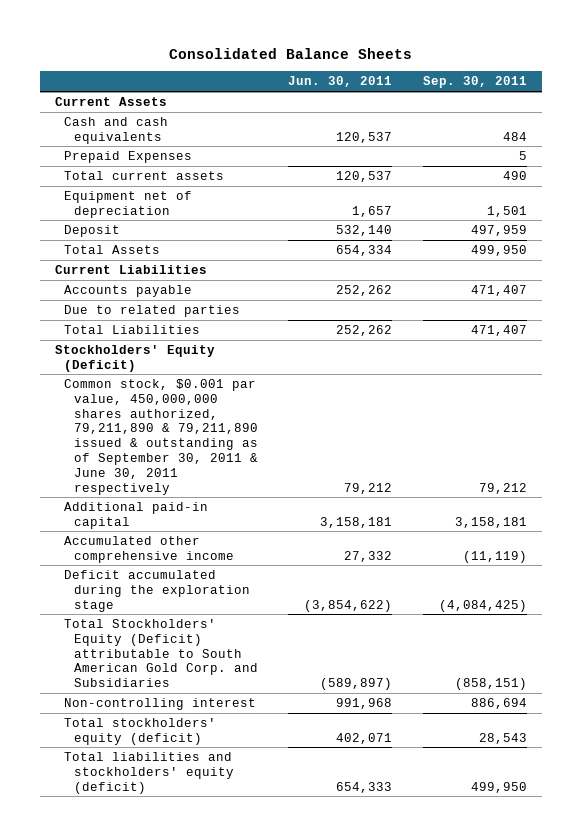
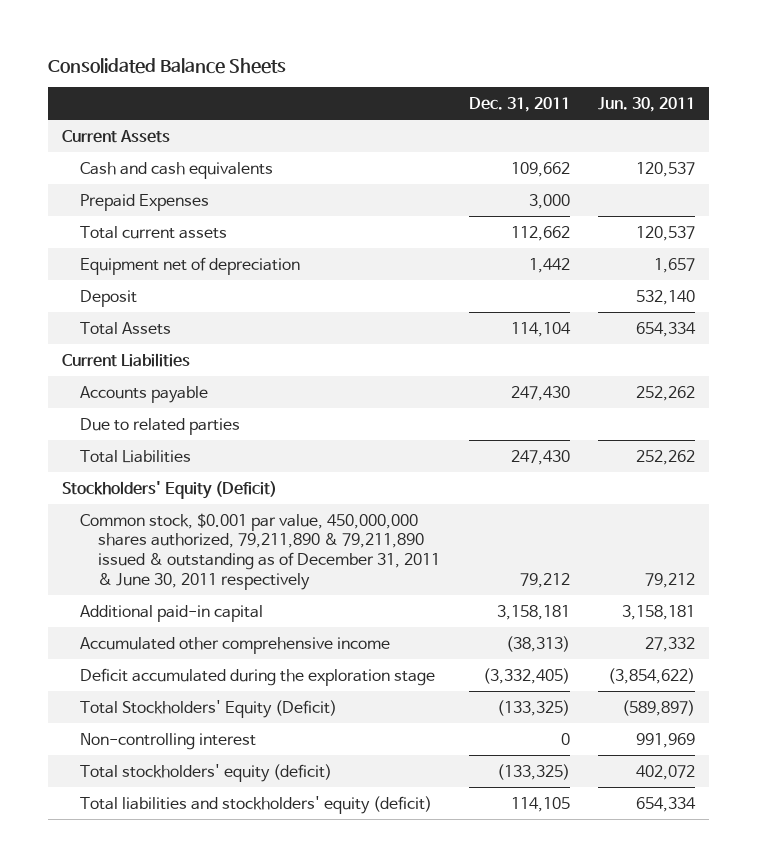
[422,76,527,89] Sep. 30, 2011 -> none
none -> [468,96,570,112] Dec. 31, 2011
[64,378,259,495] Common stock, $0.001 par value, 450,000,000 shares authorized, 79,211,890 & 79,211,890 issued & outstanding as of September 30, 2011 & June 30, 2011 respectively -> [80,512,441,591] Common stock, $0.001 par value, 450,000,000 shares authorized, 79,211,890 & 79,211,890 issued & outstanding as of December 31, 2011 & June 30, 2011 respectively
[64,618,259,688] Total Stockholders' Equity (Deficit) attributable to South American Gold Corp. and Subsidiaries -> [80,699,338,718] Total Stockholders' Equity (Deficit)
[336,697,393,709] 991,968 -> [636,732,696,748] 991,969
[336,732,393,744] 402,071 -> [636,764,696,780] 402,072
[336,781,393,793] 654,333 -> [636,796,697,812] 654,334

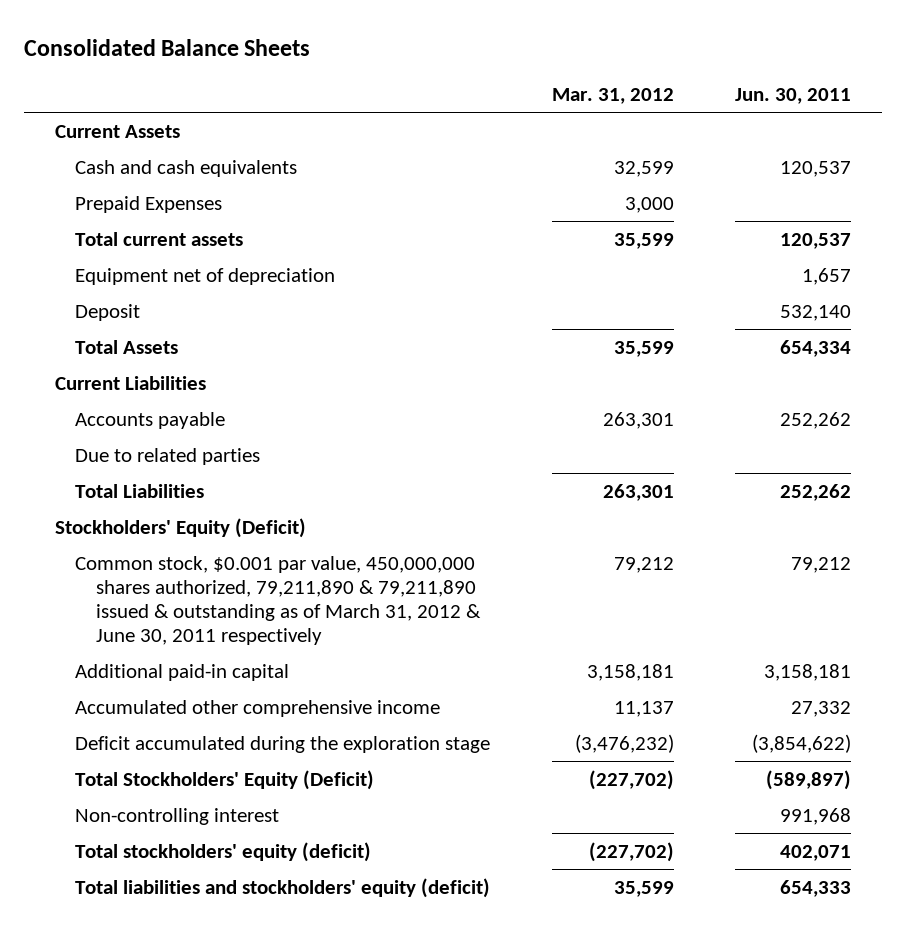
[468,96,570,112] Dec. 31, 2011 -> none
none -> [551,88,674,105] Mar. 31, 2012
[80,512,441,591] Common stock, $0.001 par value, 450,000,000 shares authorized, 79,211,890 & 79,211,890 issued & outstanding as of December 31, 2011 & June 30, 2011 respectively -> [75,555,481,645] Common stock, $0.001 par value, 450,000,000 shares authorized, 79,211,890 & 79,211,890 issued & outstanding as of March 31, 2012 & June 30, 2011 respectively
[636,732,696,748] 991,969 -> [780,807,852,825] 991,968
[636,764,696,780] 402,072 -> [780,844,852,861] 402,071
[636,796,697,812] 654,334 -> [780,879,852,897] 654,333

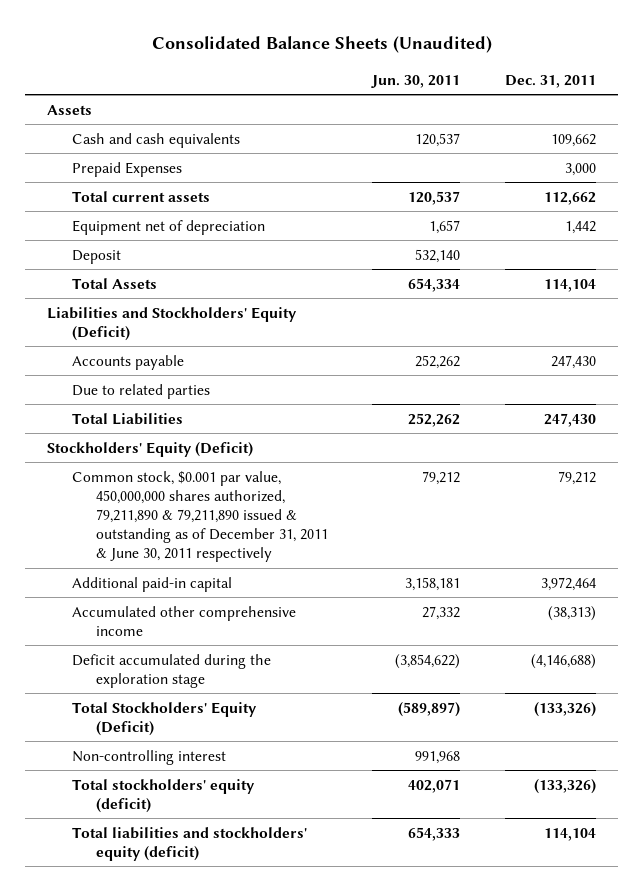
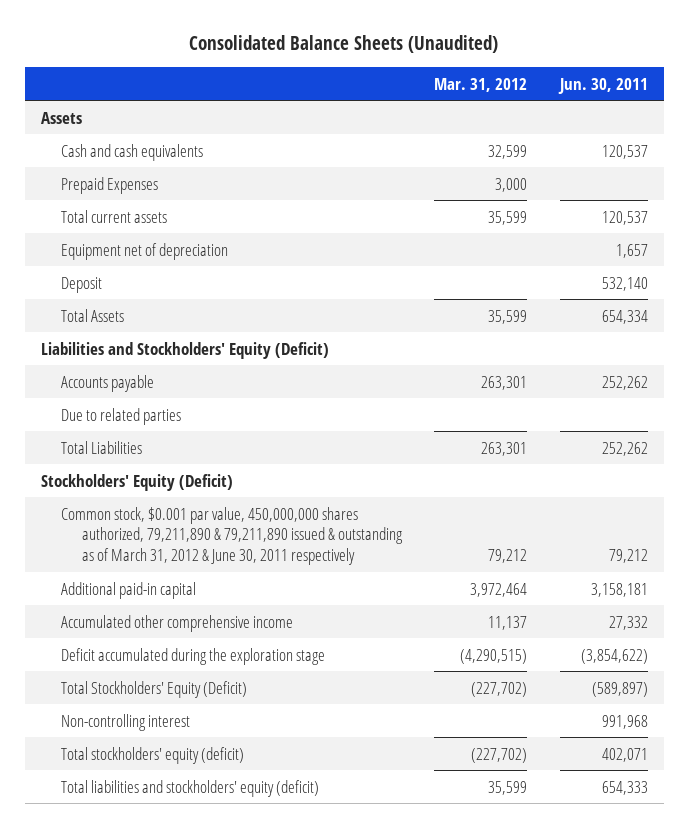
[504,74,596,88] Dec. 31, 2011 -> none
none -> [434,77,528,92] Mar. 31, 2012
[71,470,328,563] Common stock, $0.001 par value, 450,000,000 shares authorized, 79,211,890 & 79,211,890 issued & outstanding as of December 31, 2011 & June 30, 2011 respectively -> [61,506,403,566] Common stock, $0.001 par value, 450,000,000 shares authorized, 79,211,890 & 79,211,890 issued & outstanding as of March 31, 2012 & June 30, 2011 respectively

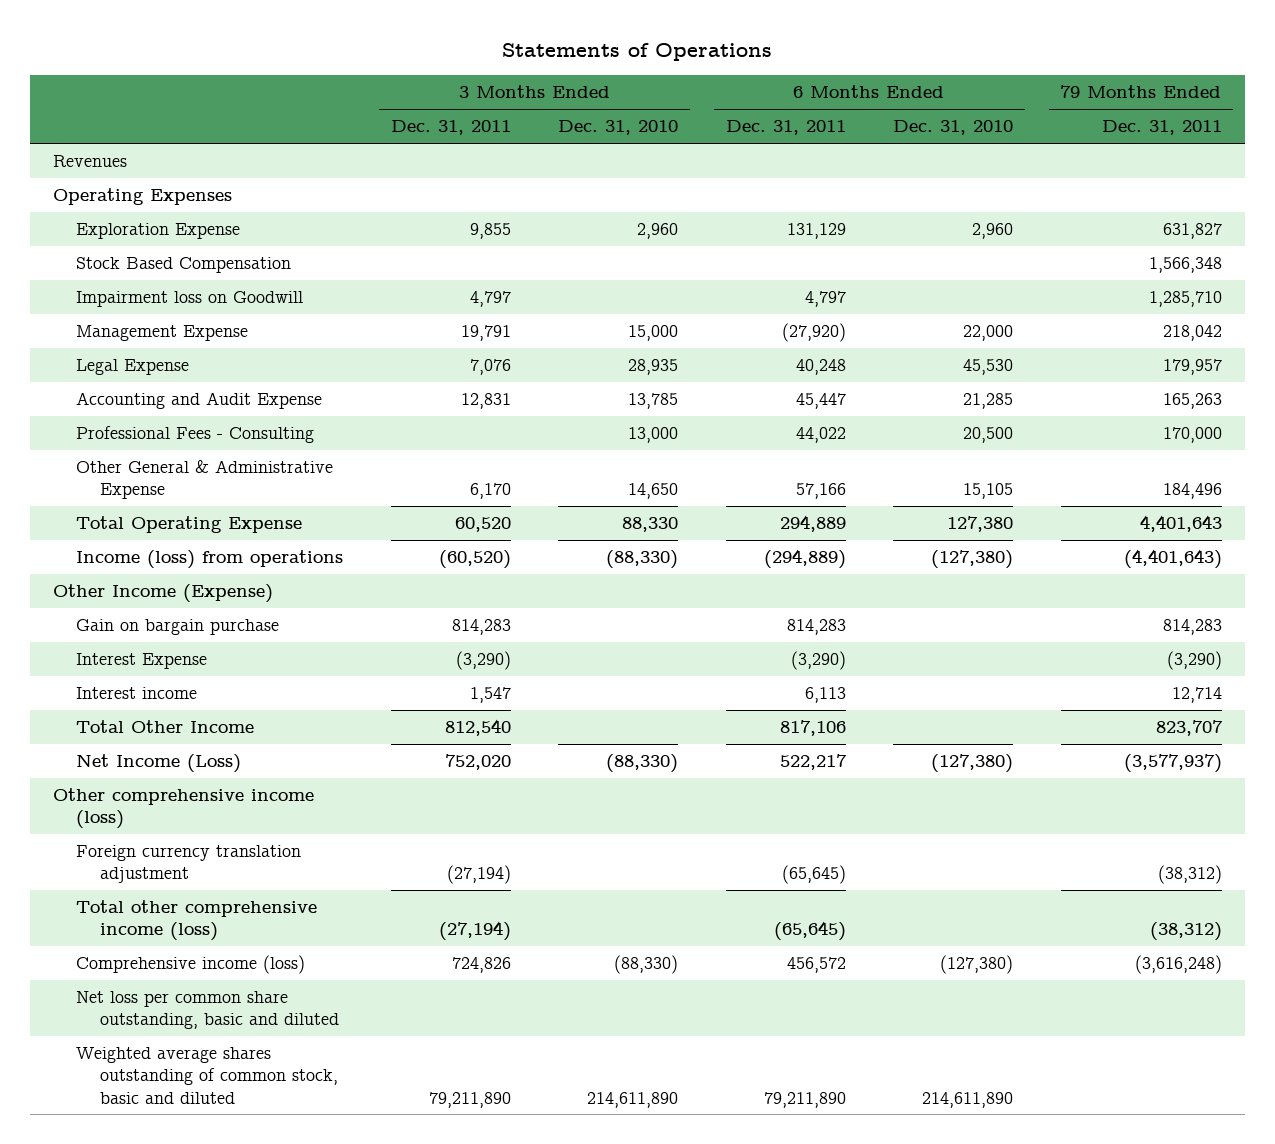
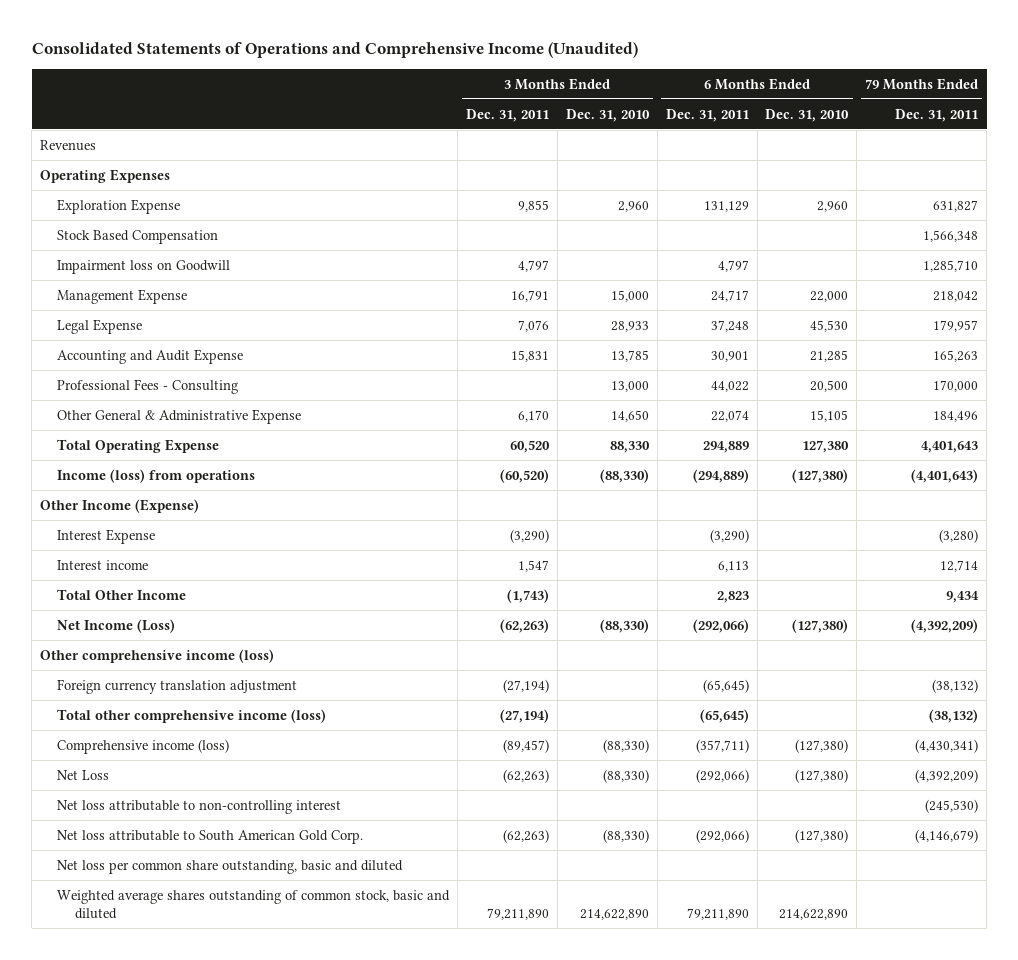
[502,43,773,62] Statements of Operations -> [31,42,638,59] Consolidated Statements of Operations and Comprehensive Income (Unaudited)
[460,325,511,342] 19,791 -> [511,289,550,302] 16,791
[781,323,846,343] (27,920) -> [710,289,749,302] 24,717
[628,359,679,376] 28,935 -> [610,320,649,332] 28,933
[795,359,846,376] 40,248 -> [710,319,749,332] 37,248
[460,393,511,410] 12,831 -> [511,349,550,362] 15,831
[795,393,846,410] 45,447 -> [710,350,749,362] 30,901
[795,483,846,500] 57,166 -> [710,409,749,422] 22,074
[76,619,280,636] Gain on bargain purchase -> none
[1166,651,1222,671] (3,290) -> [939,528,979,543] (3,280)
[444,719,511,737] 812,540 -> [507,588,550,603] (1,743)
[779,720,846,737] 817,106 -> [716,590,749,603] 2,823
[1155,720,1223,737] 823,707 -> [946,590,980,603] 9,434
[444,754,511,771] 752,020 -> [500,618,550,633] (62,263)
[779,754,847,771] 522,217 -> [692,618,749,633] (292,066)
[1123,754,1222,774] (3,577,937) -> [911,618,979,633] (4,392,209)
[1157,865,1222,885] (38,312) -> [932,678,979,693] (38,132)
[1149,922,1222,942] (38,312) -> [929,708,979,723] (38,132)
[451,957,511,974] 724,826 -> [503,738,550,753] (89,457)
[786,957,846,974] 456,572 -> [695,738,749,753] (357,711)
[1134,955,1222,975] (3,616,248) -> [915,738,979,753] (4,430,341)
none -> [57,769,110,780] Net Loss
none -> [57,799,342,814] Net loss attributable to non-controlling interest
none -> [57,829,364,844] Net loss attributable to South American Gold Corp.
[587,1091,679,1108] 214,611,890 -> [579,908,649,920] 214,622,890
[922,1091,1014,1108] 214,611,890 -> [779,908,849,920] 214,622,890

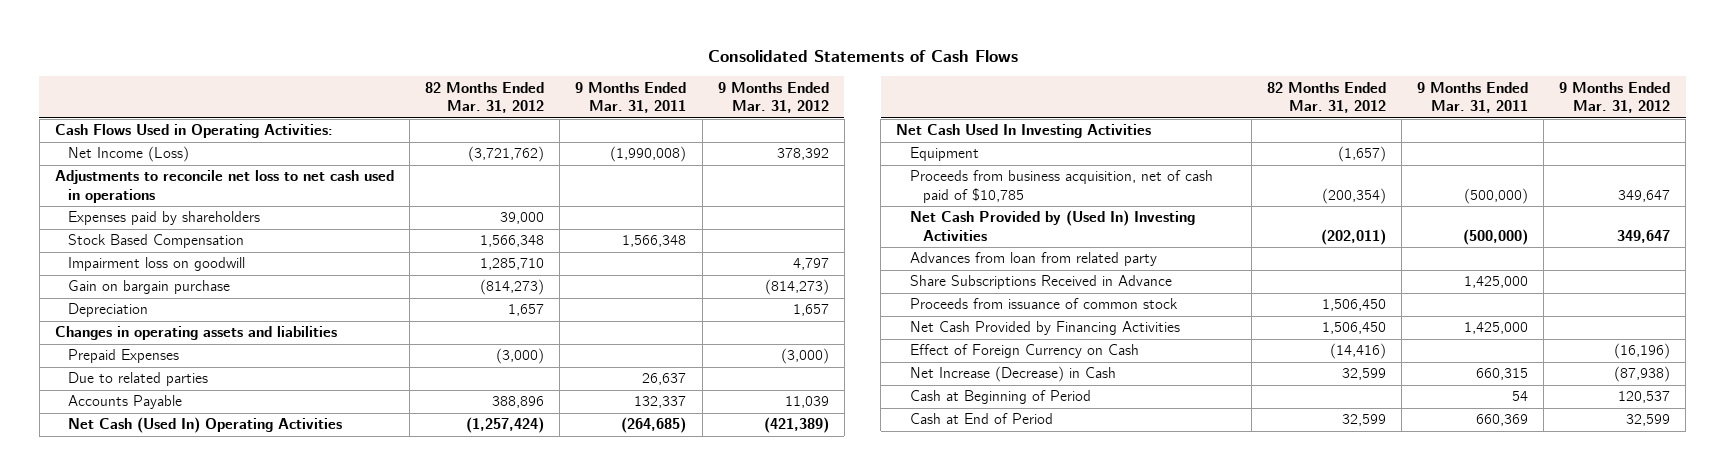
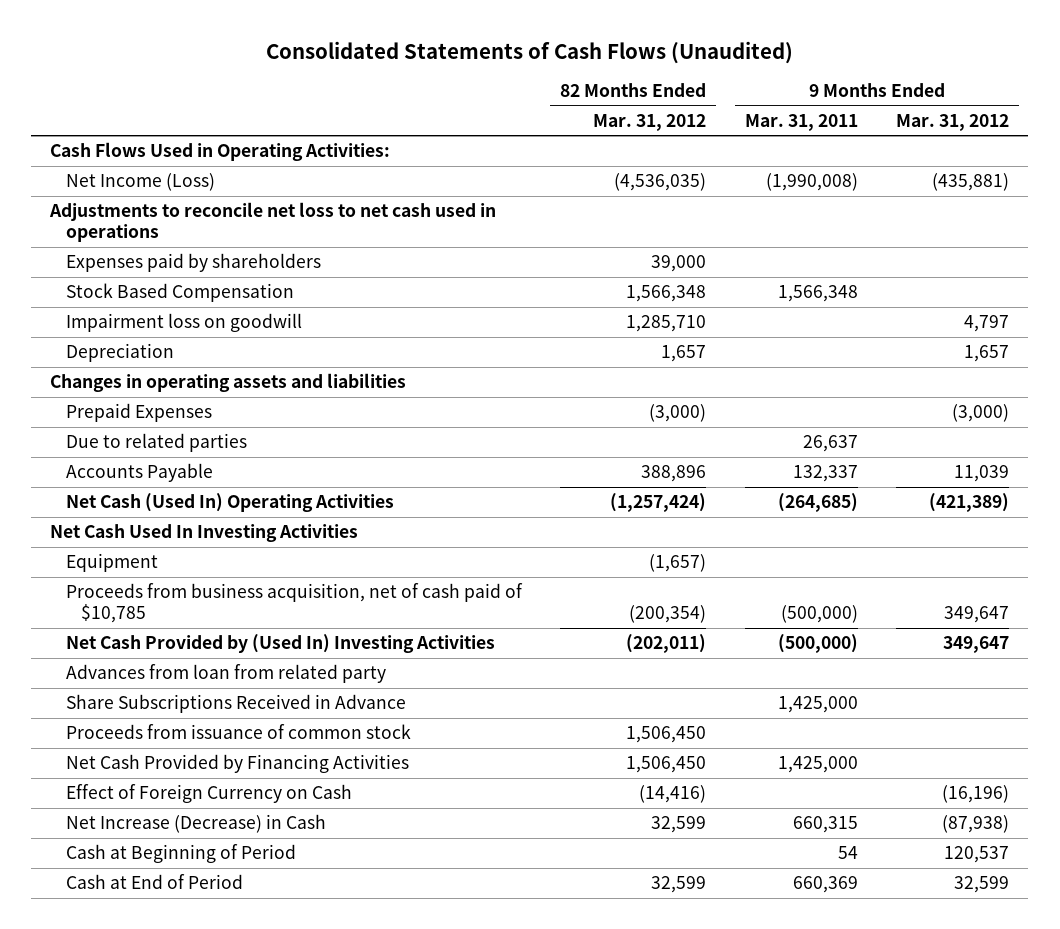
[707,49,1018,62] Consolidated Statements of Cash Flows -> [265,40,793,64] Consolidated Statements of Cash Flows (Unaudited)
[468,146,545,163] (3,721,762) -> [614,173,707,192] (4,536,035)
[776,148,829,161] 378,392 -> [932,173,1010,192] (435,881)
[68,280,231,295] Gain on bargain purchase -> none

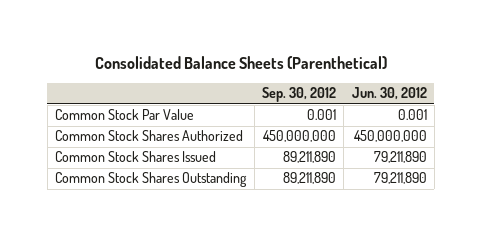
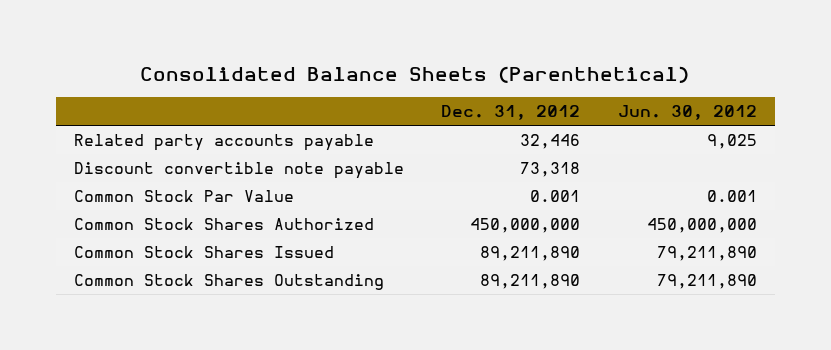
[261,87,336,103] Sep. 30, 2012 -> none
none -> [441,105,581,121] Dec. 31, 2012
none -> [74,134,375,152] Related party accounts payable
none -> [74,162,405,180] Discount convertible note payable

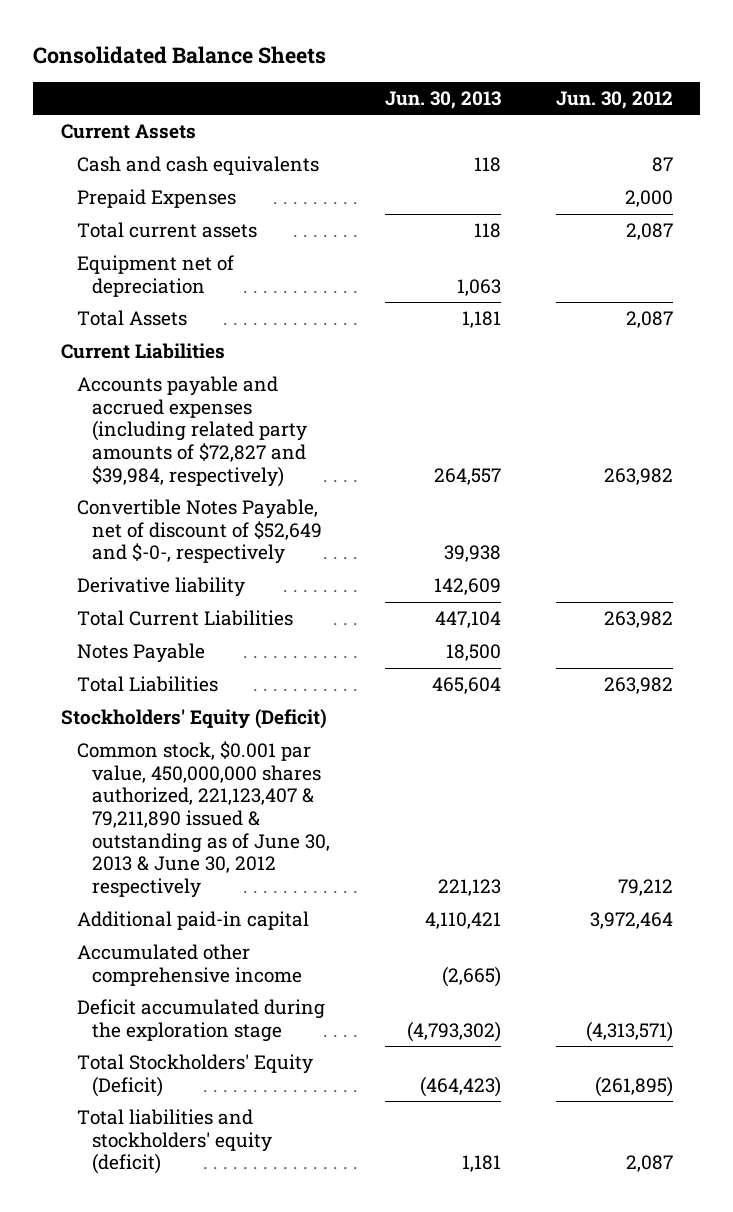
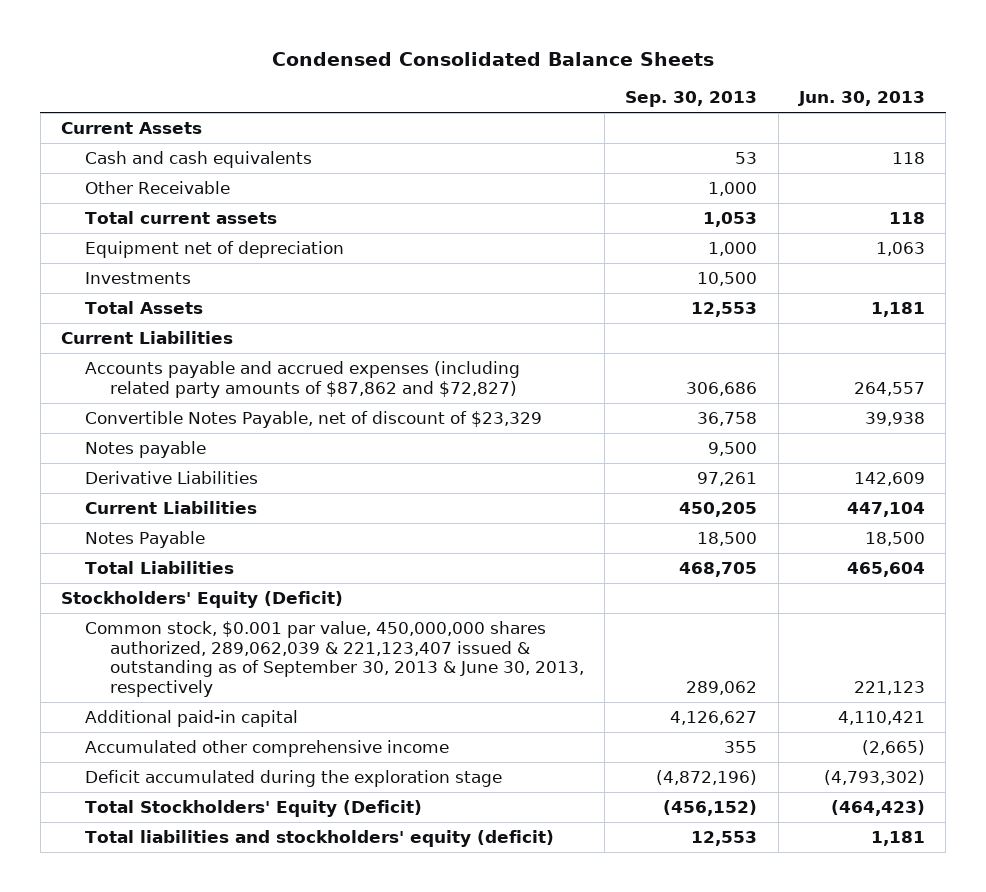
[33,45,327,64] Consolidated Balance Sheets -> [271,51,714,66] Condensed Consolidated Balance Sheets
[555,90,673,109] Jun. 30, 2012 -> none
none -> [625,91,758,108] Sep. 30, 2013
[76,189,236,209] Prepaid Expenses -> none
none -> [85,181,231,195] Other Receivable
none -> [85,272,192,285] Investments
[76,376,308,487] Accounts payable and accrued expenses (including related party amounts of $72,827 and $39,984, respectively) -> [85,361,521,398] Accounts payable and accrued expenses (including related party amounts of $87,862 and $72,827)
[76,499,323,565] Convertible Notes Payable, net of discount of $52,649 and $-0-, respectively -> [85,411,543,429] Convertible Notes Payable, net of discount of $23,329
none -> [85,441,207,459] Notes payable
[76,577,245,598] Derivative liability -> [85,471,259,485] Derivative Liabilities
[76,610,293,627] Total Current Liabilities -> [85,501,258,515] Current Liabilities
[76,741,331,899] Common stock, $0.001 par value, 450,000,000 shares authorized, 221,123,407 & 79,211,890 issued & outstanding as of June 30, 2013 & June 30, 2012 respectively -> [85,621,584,697] Common stock, $0.001 par value, 450,000,000 shares authorized, 289,062,039 & 221,123,407 issued & outstanding as of September 30, 2013 & June 30, 2013, respectively

